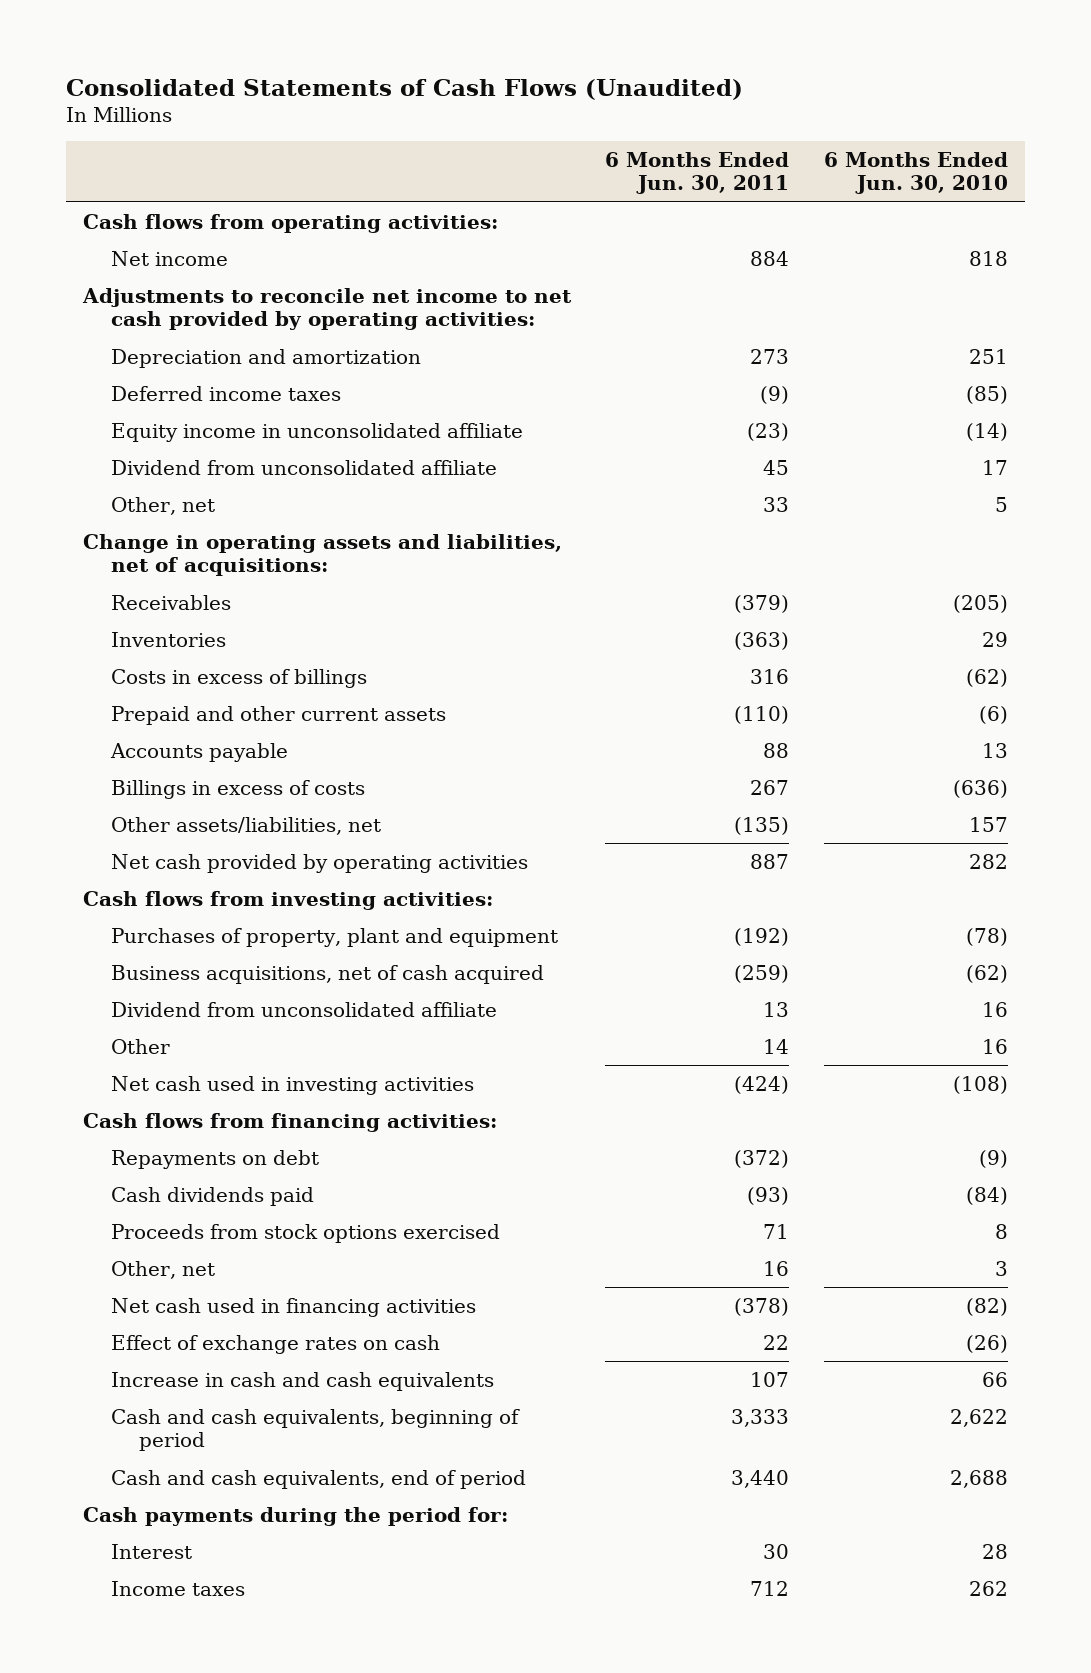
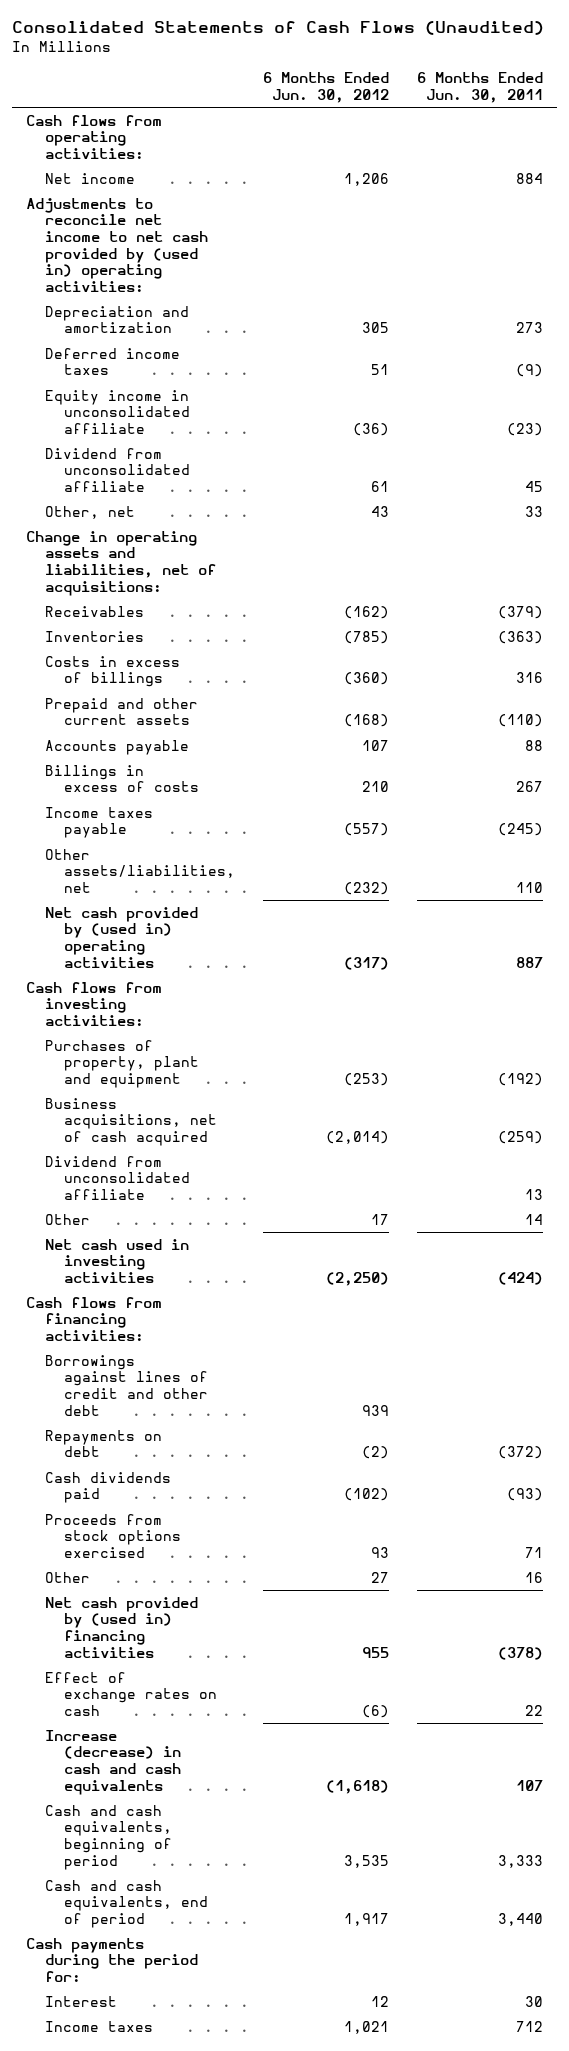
[823,151,1008,195] 6 Months Ended Jun. 30, 2010 -> none
none -> [263,72,390,104] 6 Months Ended Jun. 30, 2012
[81,287,572,331] Adjustments to reconcile net income to net cash provided by operating activities: -> [25,197,209,292] Adjustments to reconcile net income to net cash provided by (used in) operating activities:
none -> [45,806,154,839] Income taxes payable
[734,816,790,835] (135) -> [516,882,544,894] 110
[110,853,528,873] Net cash provided by operating activities -> [45,906,199,968] Net cash provided by (used in) operating activities
none -> [45,1354,209,1416] Borrowings against lines of credit and other debt
[110,1260,215,1279] Other, net -> [45,1571,91,1583] Other
[110,1297,476,1317] Net cash used in financing activities -> [45,1596,199,1658] Net cash provided by (used in) financing activities
[110,1371,494,1391] Increase in cash and cash equivalents -> [45,1729,182,1795] Increase (decrease) in cash and cash equivalents

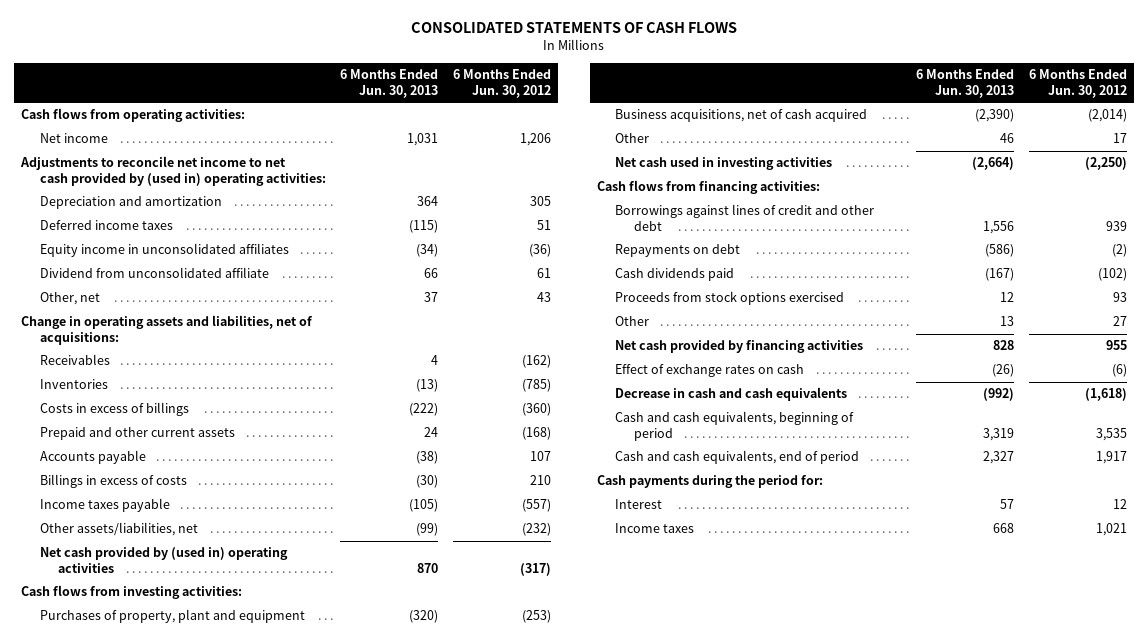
[11,21,544,36] Consolidated Statements of Cash Flows (Unaudited) -> [410,22,737,34] CONSOLIDATED STATEMENTS OF CASH FLOWS
[417,72,544,104] 6 Months Ended Jun. 30, 2011 -> none
none -> [340,69,439,98] 6 Months Ended Jun. 30, 2013
[45,389,191,435] Equity income in unconsolidated affiliate -> [39,243,289,258] Equity income in unconsolidated affiliates
[45,1155,191,1201] Dividend from unconsolidated affiliate -> none
[45,1596,199,1658] Net cash provided by (used in) financing activities -> [615,340,864,354] Net cash provided by financing activities
[45,1729,182,1795] Increase (decrease) in cash and cash equivalents -> [615,387,848,402] Decrease in cash and cash equivalents

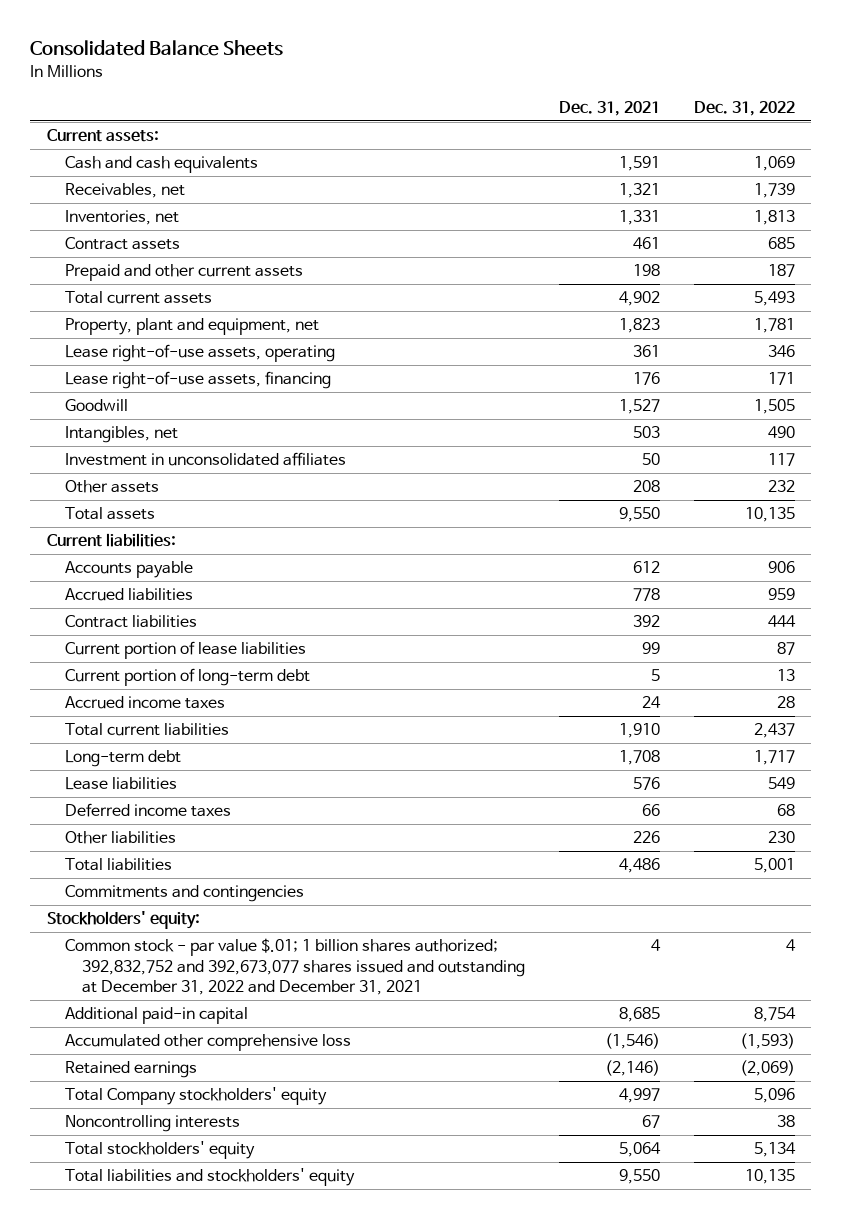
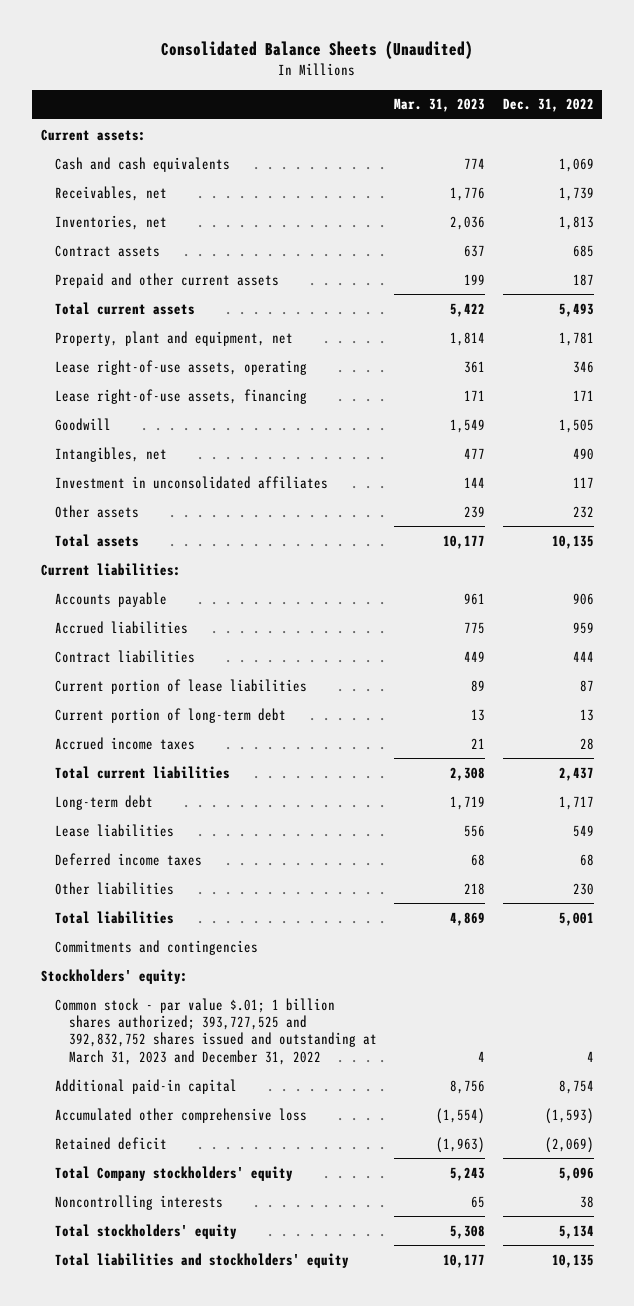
[29,40,283,57] Consolidated Balance Sheets -> [161,41,474,60] Consolidated Balance Sheets (Unaudited)
[558,100,660,116] Dec. 31, 2021 -> none
none -> [394,98,486,113] Mar. 31, 2023
[64,938,526,996] Common stock - par value $.01; 1 billion shares authorized; 392,832,752 and 392,673,077 shares issued and outstanding at December 31, 2022 and December 31, 2021 -> [54,997,377,1065] Common stock - par value $.01; 1 billion shares authorized; 393,727,525 and 392,832,752 shares issued and outstanding at March 31, 2023 and December 31, 2022
[64,1061,197,1079] Retained earnings -> [54,1136,167,1150] Retained deficit

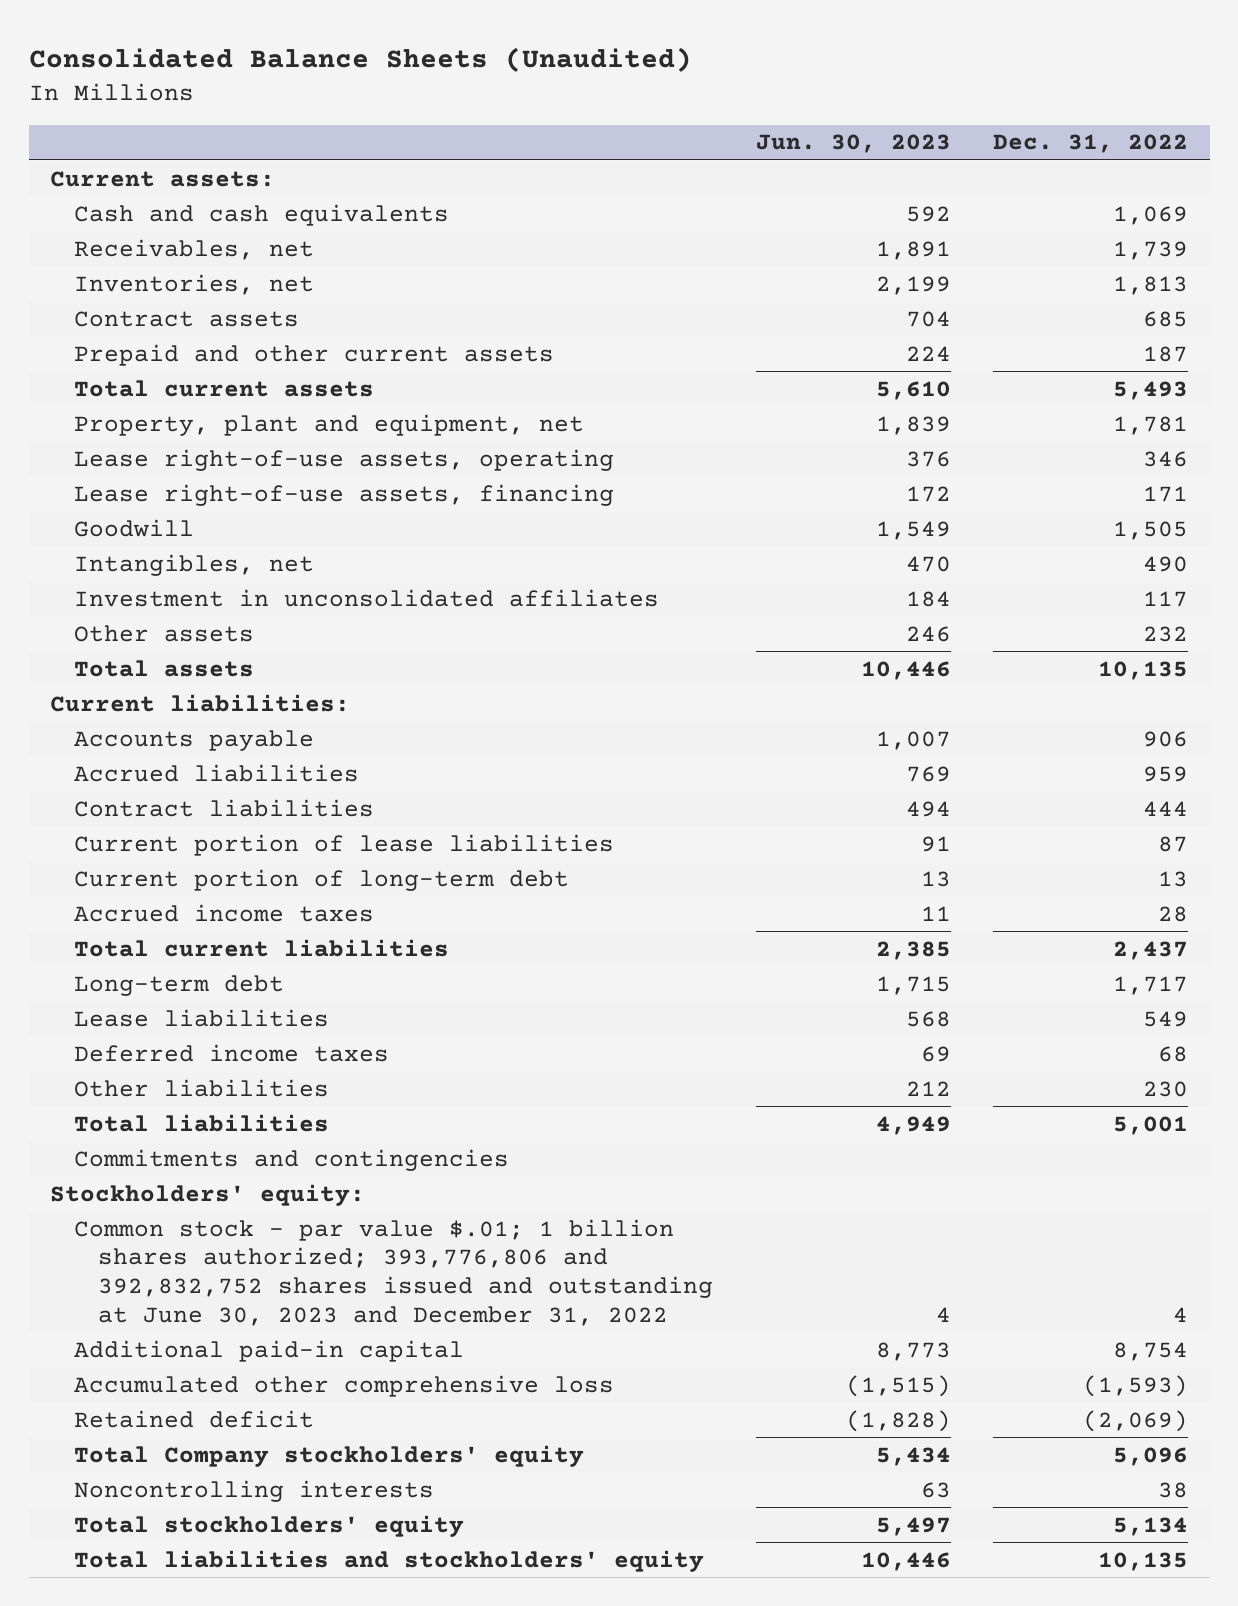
[394,98,486,113] Mar. 31, 2023 -> none
none -> [755,134,951,154] Jun. 30, 2023
[54,997,377,1065] Common stock - par value $.01; 1 billion shares authorized; 393,727,525 and 392,832,752 shares issued and outstanding at March 31, 2023 and December 31, 2022 -> [74,1218,713,1327] Common stock - par value $.01; 1 billion shares authorized; 393,776,806 and 392,832,752 shares issued and outstanding at June 30, 2023 and December 31, 2022

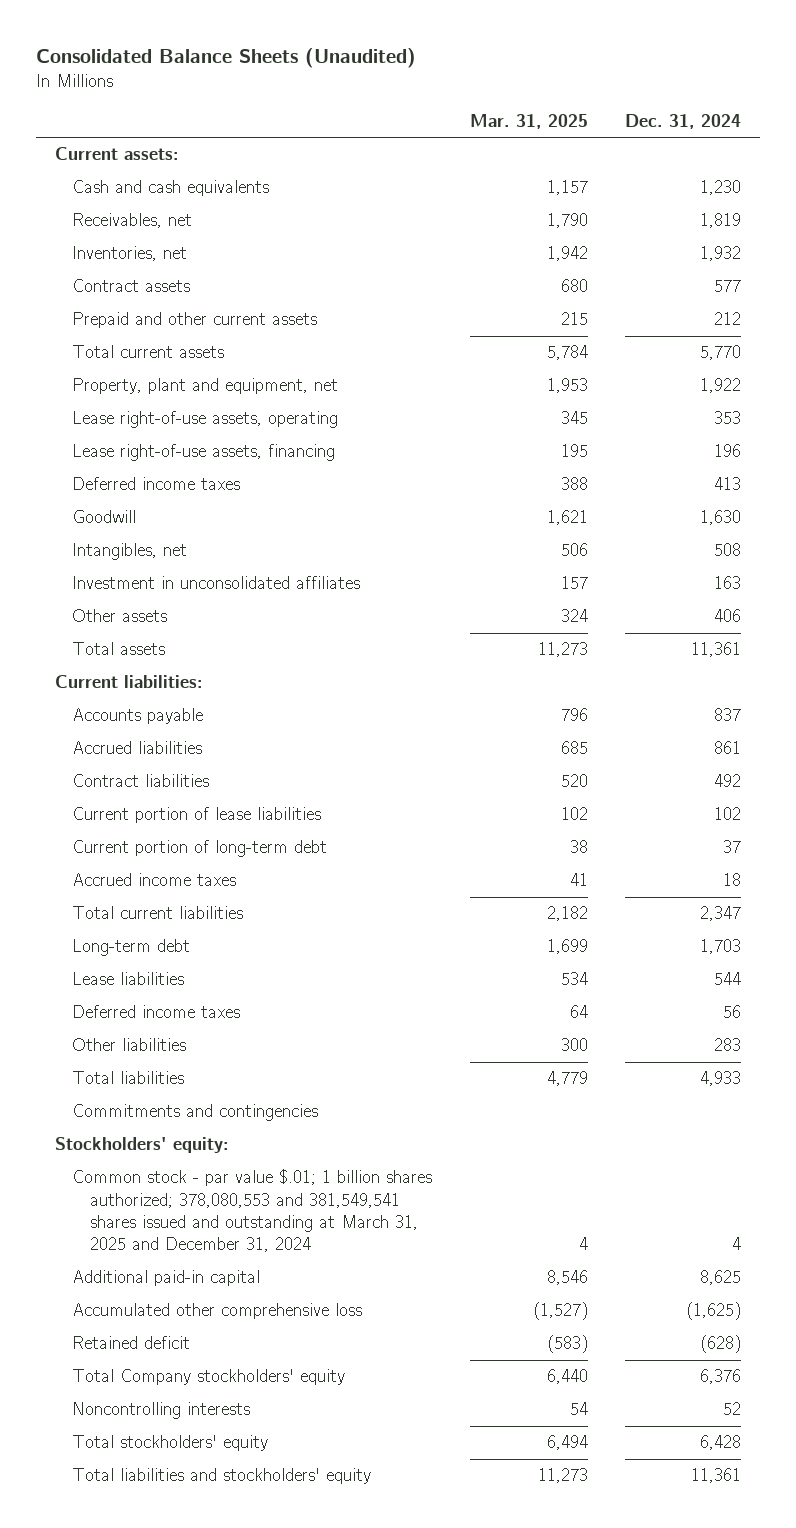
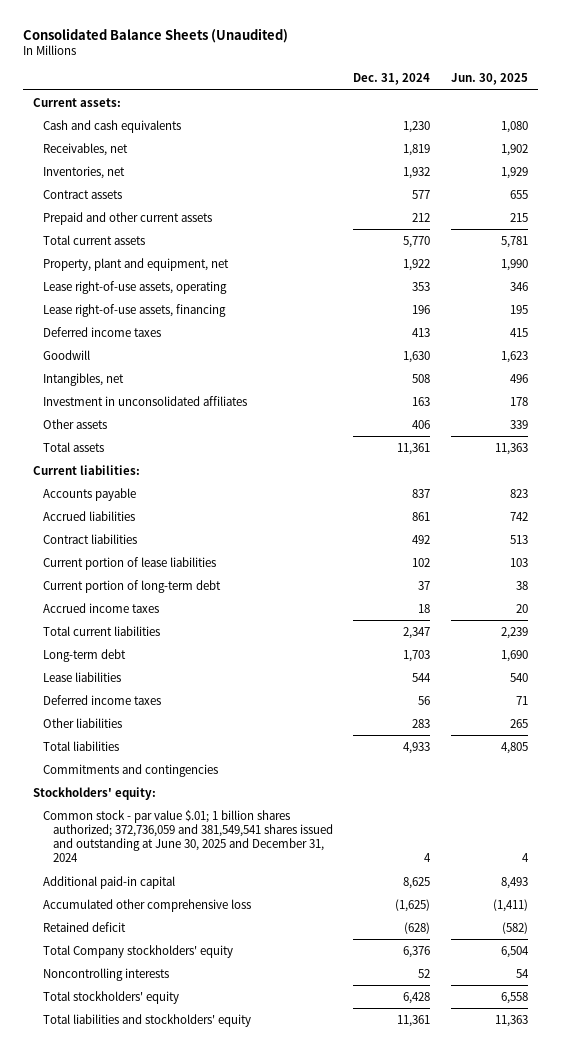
[469,113,588,129] Mar. 31, 2025 -> none
none -> [450,73,528,86] Jun. 30, 2025
[72,1169,433,1253] Common stock - par value $.01; 1 billion shares authorized; 378,080,553 and 381,549,541 shares issued and outstanding at March 31, 2025 and December 31, 2024 -> [42,809,334,863] Common stock - par value $.01; 1 billion shares authorized; 372,736,059 and 381,549,541 shares issued and outstanding at June 30, 2025 and December 31, 2024

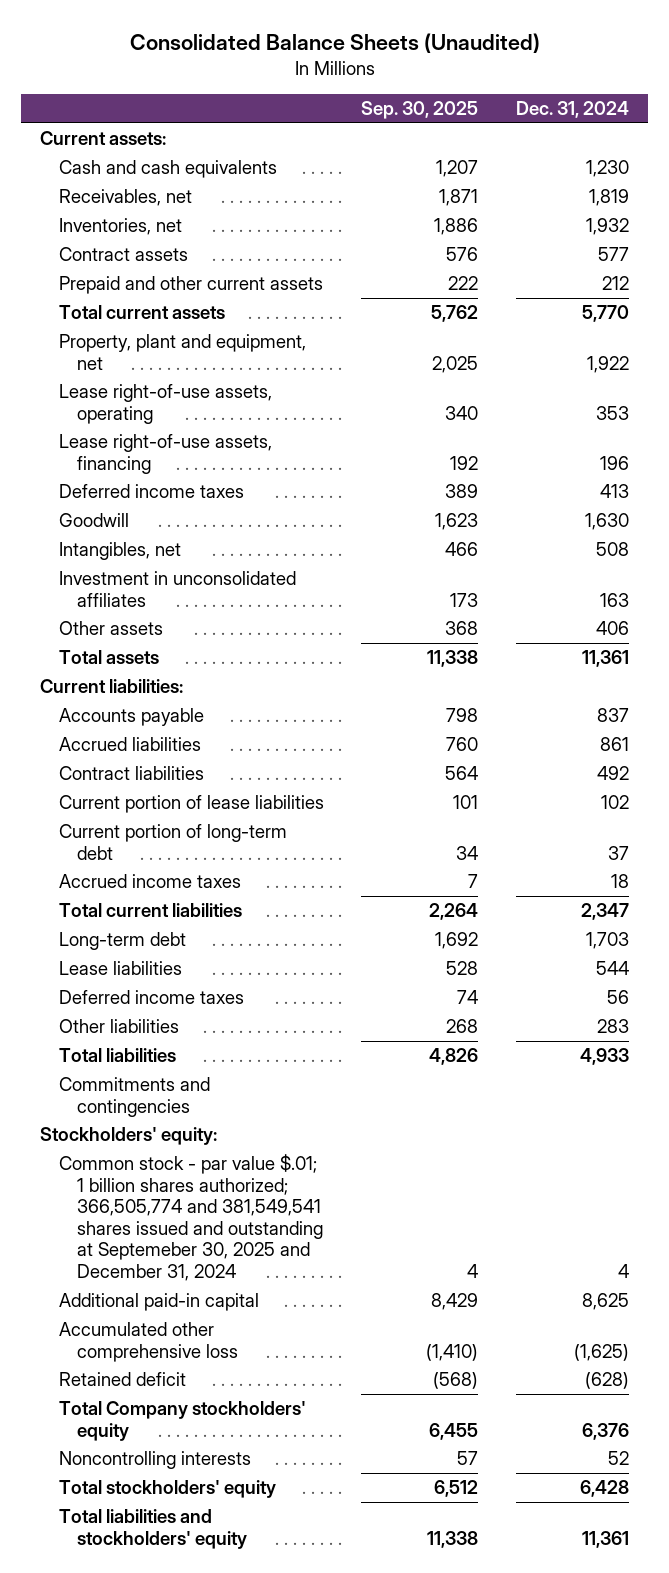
[450,73,528,86] Jun. 30, 2025 -> none
none -> [361,100,479,119] Sep. 30, 2025
[42,809,334,863] Common stock - par value $.01; 1 billion shares authorized; 372,736,059 and 381,549,541 shares issued and outstanding at June 30, 2025 and December 31, 2024 -> [58,1154,324,1281] Common stock - par value $.01; 1 billion shares authorized; 366,505,774 and 381,549,541 shares issued and outstanding at Septemeber 30, 2025 and December 31, 2024

